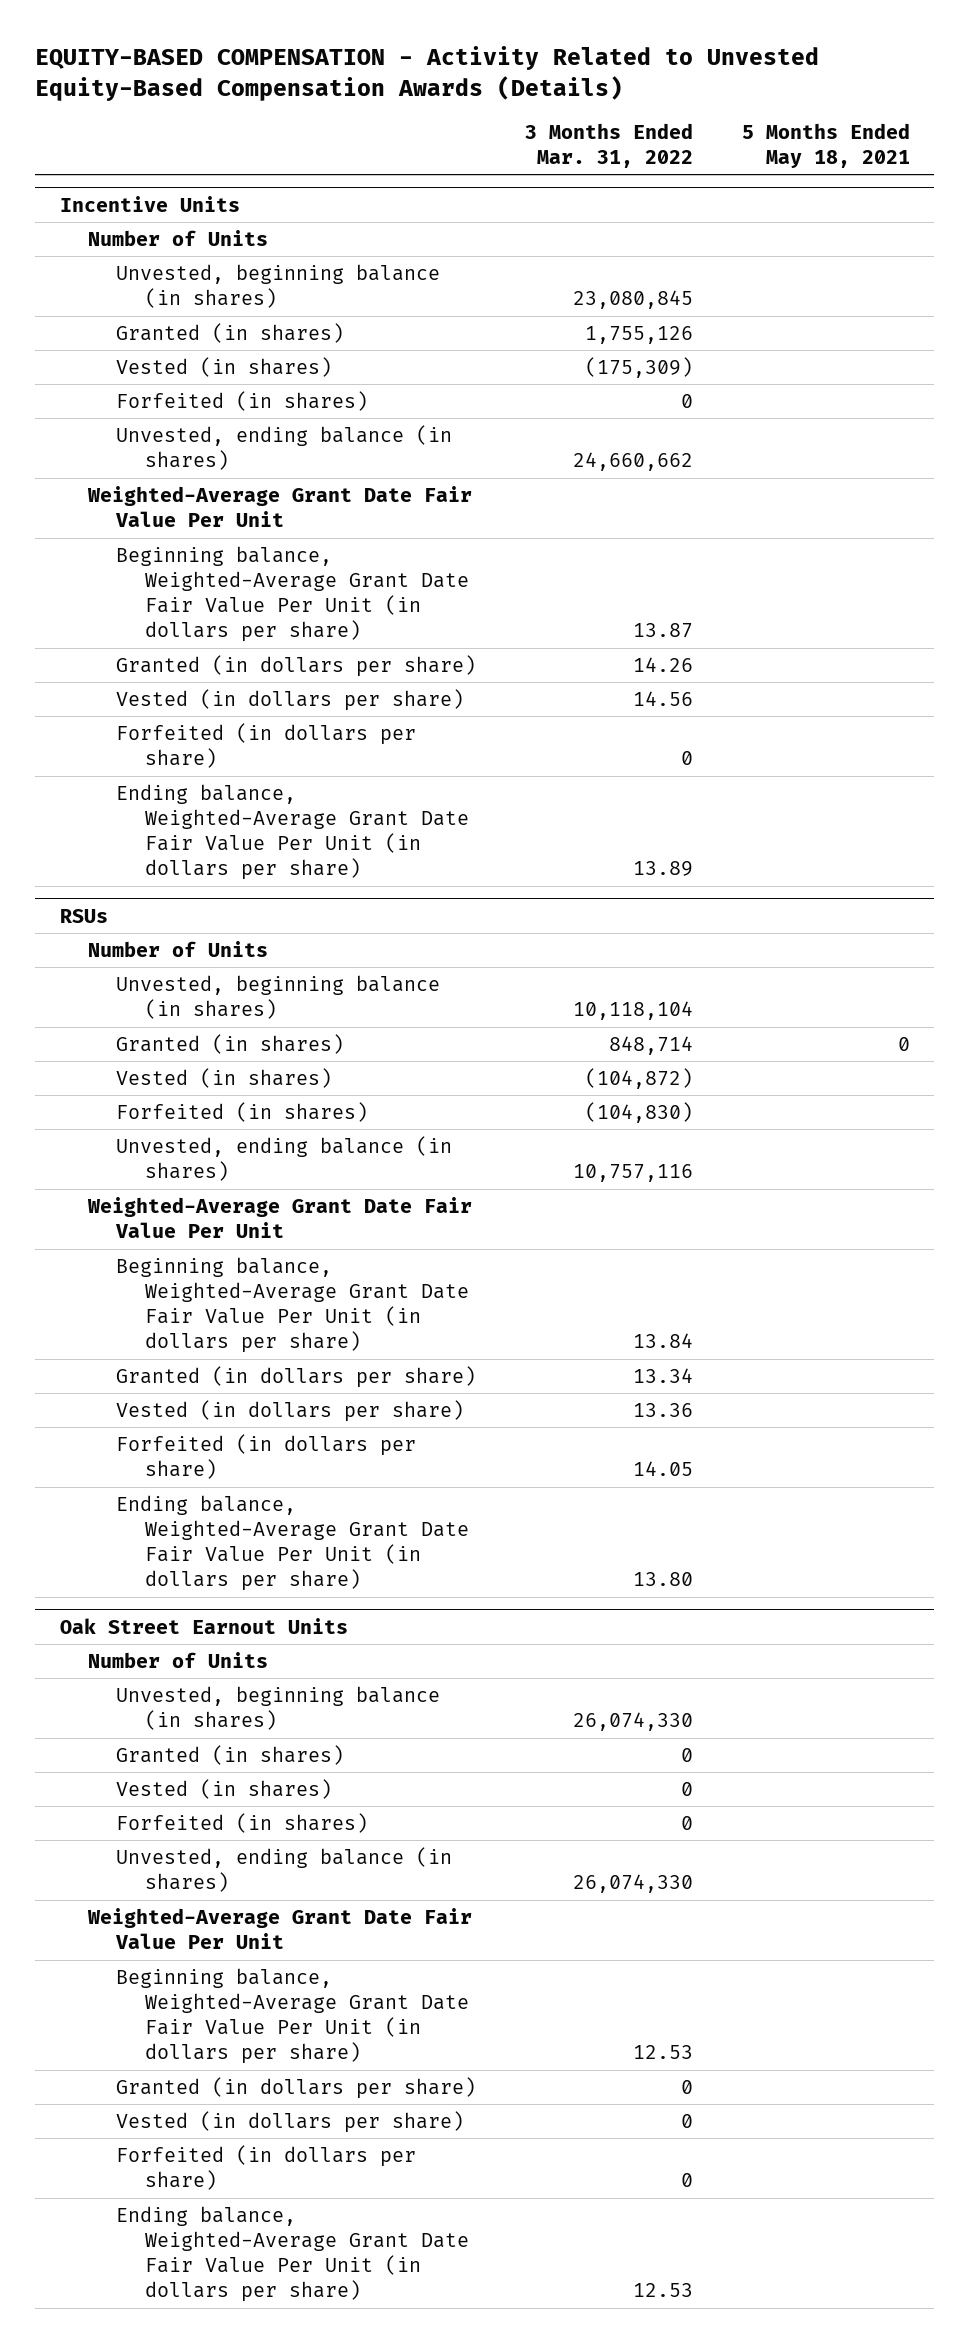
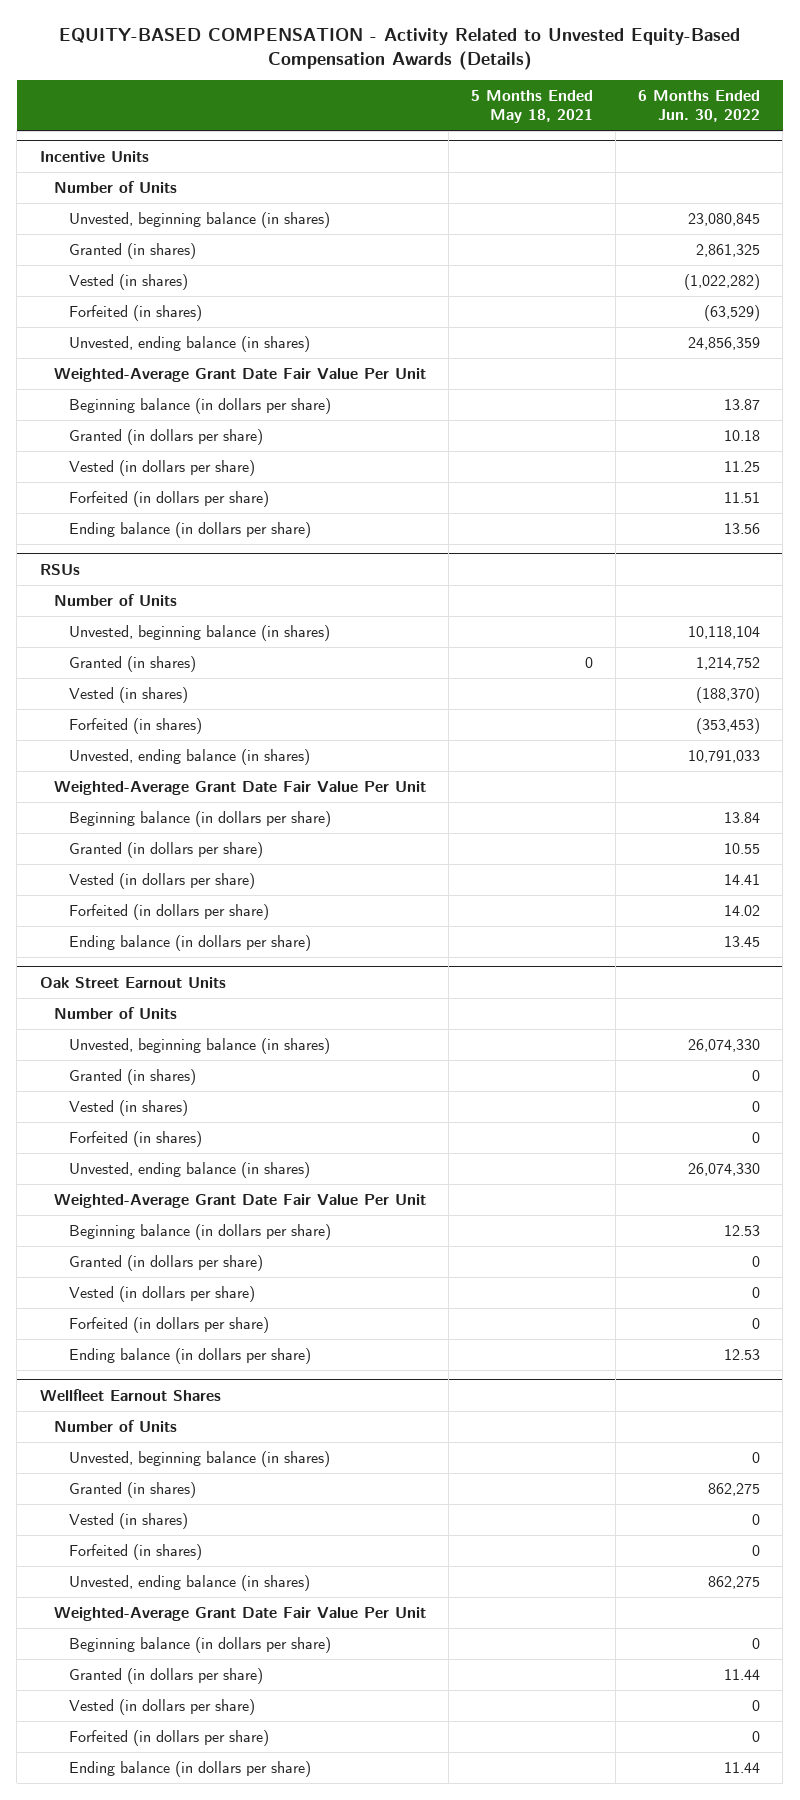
[525,122,694,169] 3 Months Ended Mar. 31, 2022 -> none
none -> [638,89,761,123] 6 Months Ended Jun. 30, 2022
[116,545,469,643] Beginning balance, Weighted-Average Grant Date Fair Value Per Unit (in dollars per share) -> [68,397,331,414] Beginning balance (in dollars per share)
[116,783,469,881] Ending balance, Weighted-Average Grant Date Fair Value Per Unit (in dollars per share) -> [68,521,311,538] Ending balance (in dollars per share)
[116,1256,469,1354] Beginning balance, Weighted-Average Grant Date Fair Value Per Unit (in dollars per share) -> [68,810,331,827] Beginning balance (in dollars per share)
[116,1494,469,1592] Ending balance, Weighted-Average Grant Date Fair Value Per Unit (in dollars per share) -> [68,934,311,951] Ending balance (in dollars per share)
[116,1967,469,2065] Beginning balance, Weighted-Average Grant Date Fair Value Per Unit (in dollars per share) -> [68,1223,331,1240] Beginning balance (in dollars per share)
[116,2205,469,2303] Ending balance, Weighted-Average Grant Date Fair Value Per Unit (in dollars per share) -> [68,1347,311,1364] Ending balance (in dollars per share)
none -> [39,1388,221,1401] Wellfleet Earnout Shares
none -> [54,1419,178,1432] Number of Units
none -> [68,1450,330,1467] Unvested, beginning balance (in shares)
none -> [68,1481,196,1498] Granted (in shares)
none -> [68,1512,188,1529] Vested (in shares)
none -> [68,1543,202,1560] Forfeited (in shares)
none -> [68,1574,310,1591] Unvested, ending balance (in shares)
none -> [54,1606,427,1621] Weighted-Average Grant Date Fair Value Per Unit
none -> [68,1636,331,1653] Beginning balance (in dollars per share)
none -> [68,1667,263,1684] Granted (in dollars per share)
none -> [68,1698,255,1715] Vested (in dollars per share)
none -> [68,1729,269,1746] Forfeited (in dollars per share)
none -> [68,1760,311,1777] Ending balance (in dollars per share)

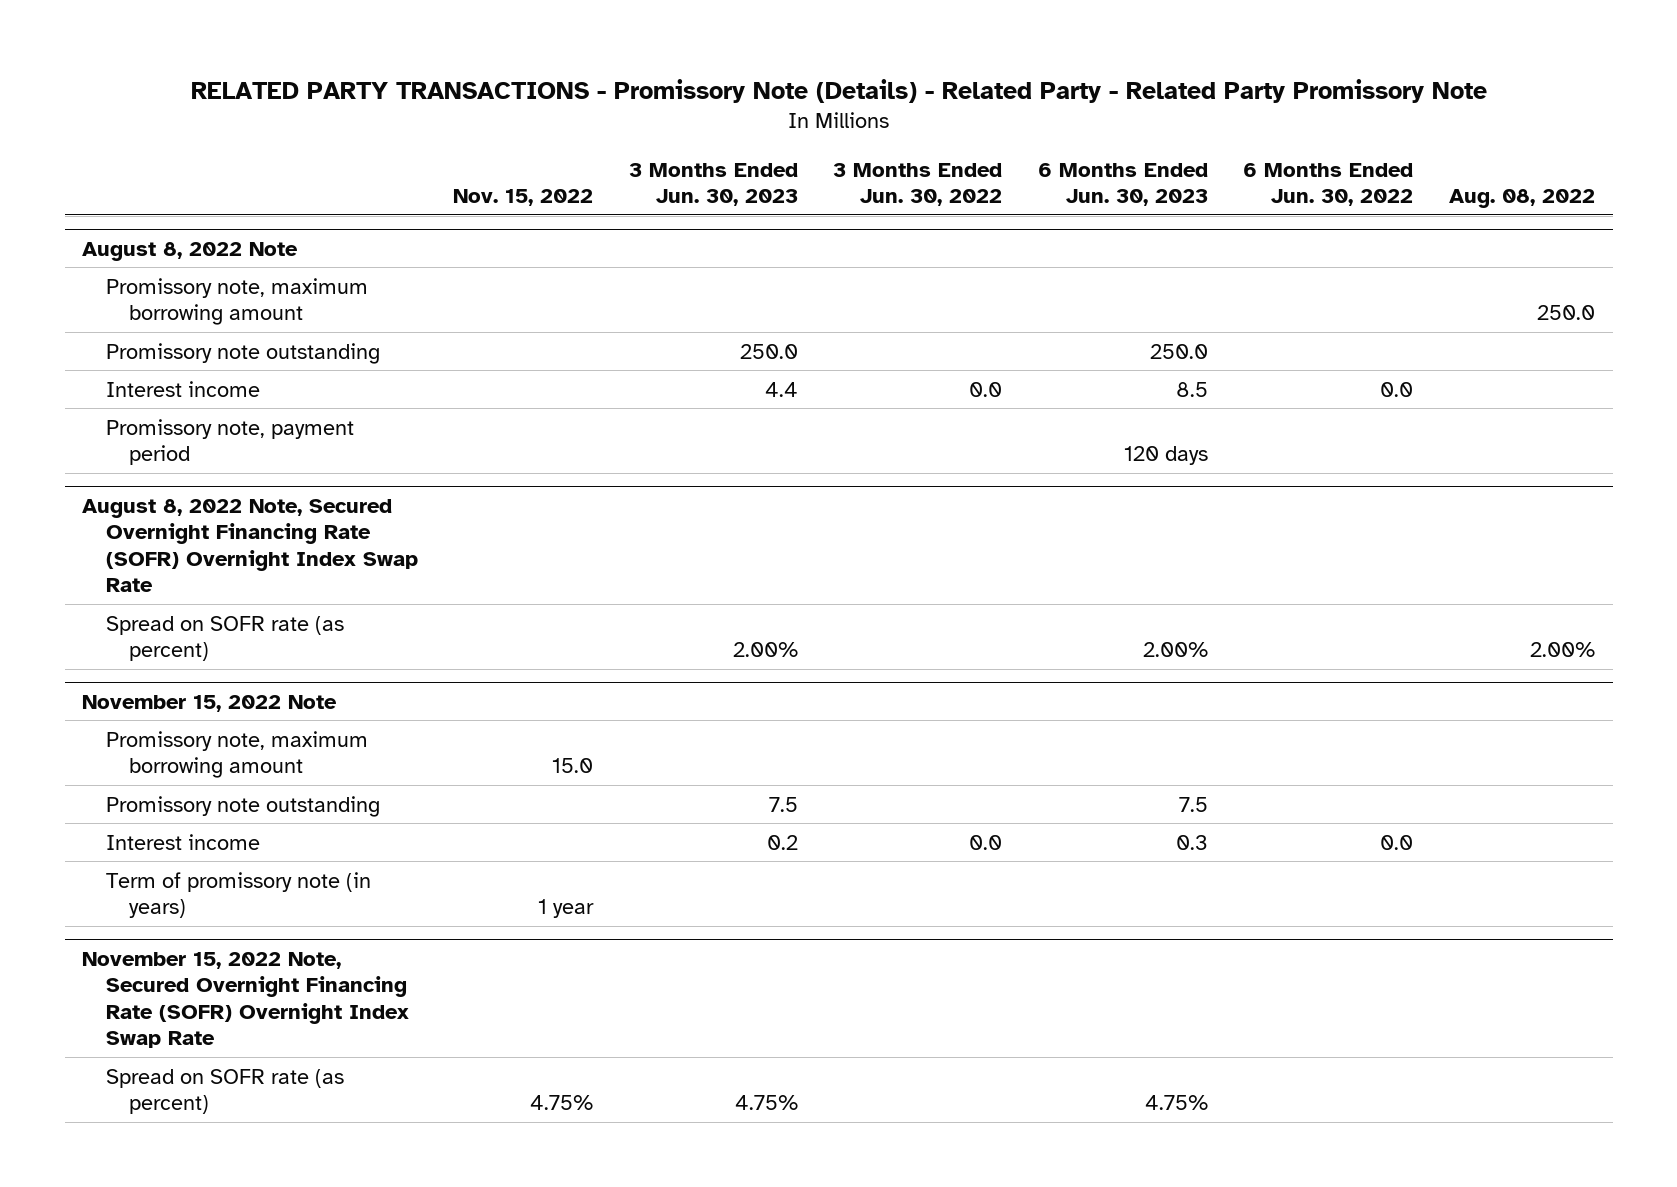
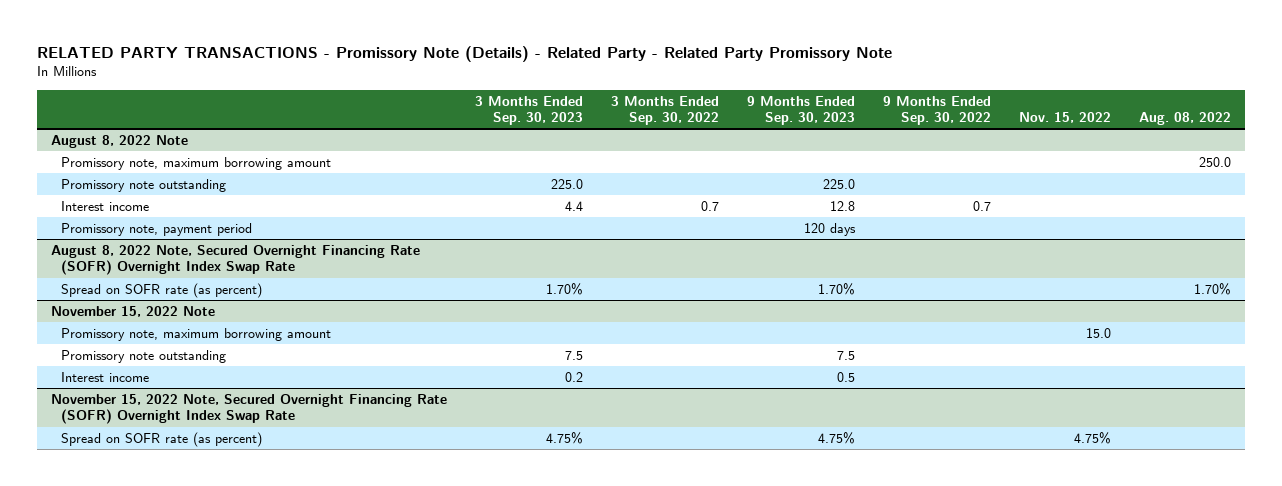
[628,162,798,207] 3 Months Ended Jun. 30, 2023 -> none
[833,162,1003,207] 3 Months Ended Jun. 30, 2022 -> none
[1037,162,1208,207] 6 Months Ended Jun. 30, 2023 -> none
[1243,162,1414,207] 6 Months Ended Jun. 30, 2022 -> none
none -> [474,95,583,126] 3 Months Ended Sep. 30, 2023
none -> [610,95,719,126] 3 Months Ended Sep. 30, 2022
none -> [746,95,855,126] 9 Months Ended Sep. 30, 2023
none -> [883,95,992,126] 9 Months Ended Sep. 30, 2022
[1530,642,1596,658] 2.00% -> [1194,282,1232,295] 1.70%
[105,871,371,919] Term of promissory note (in years) -> none

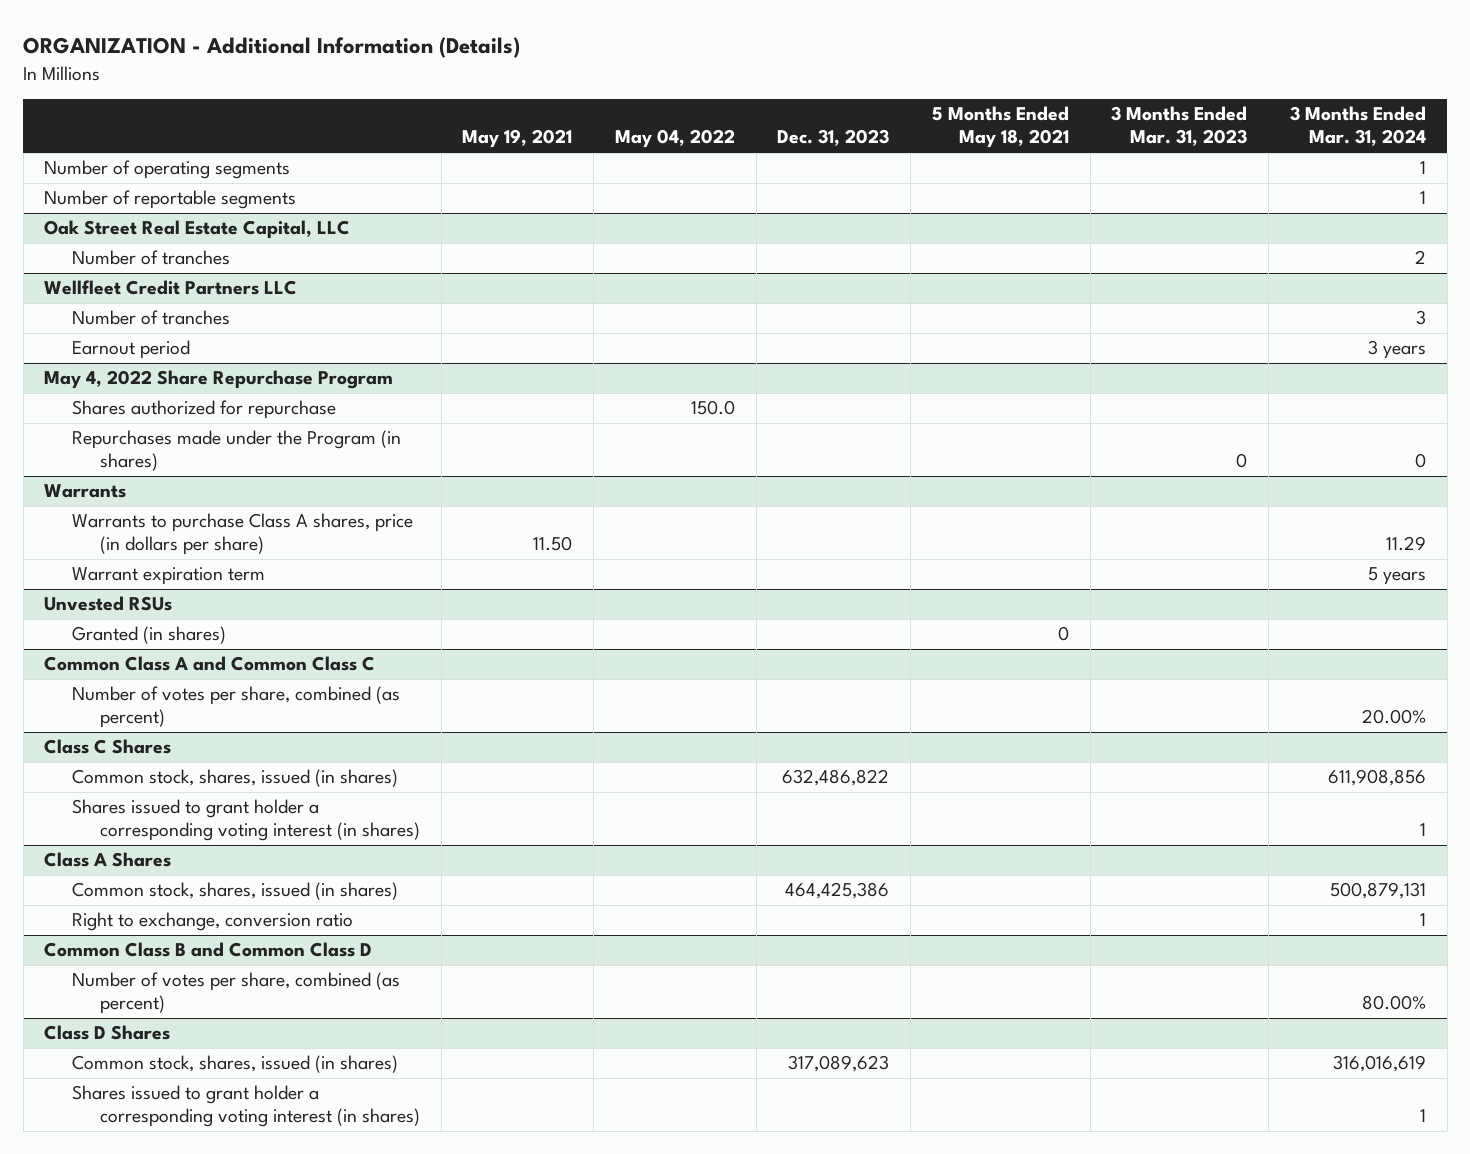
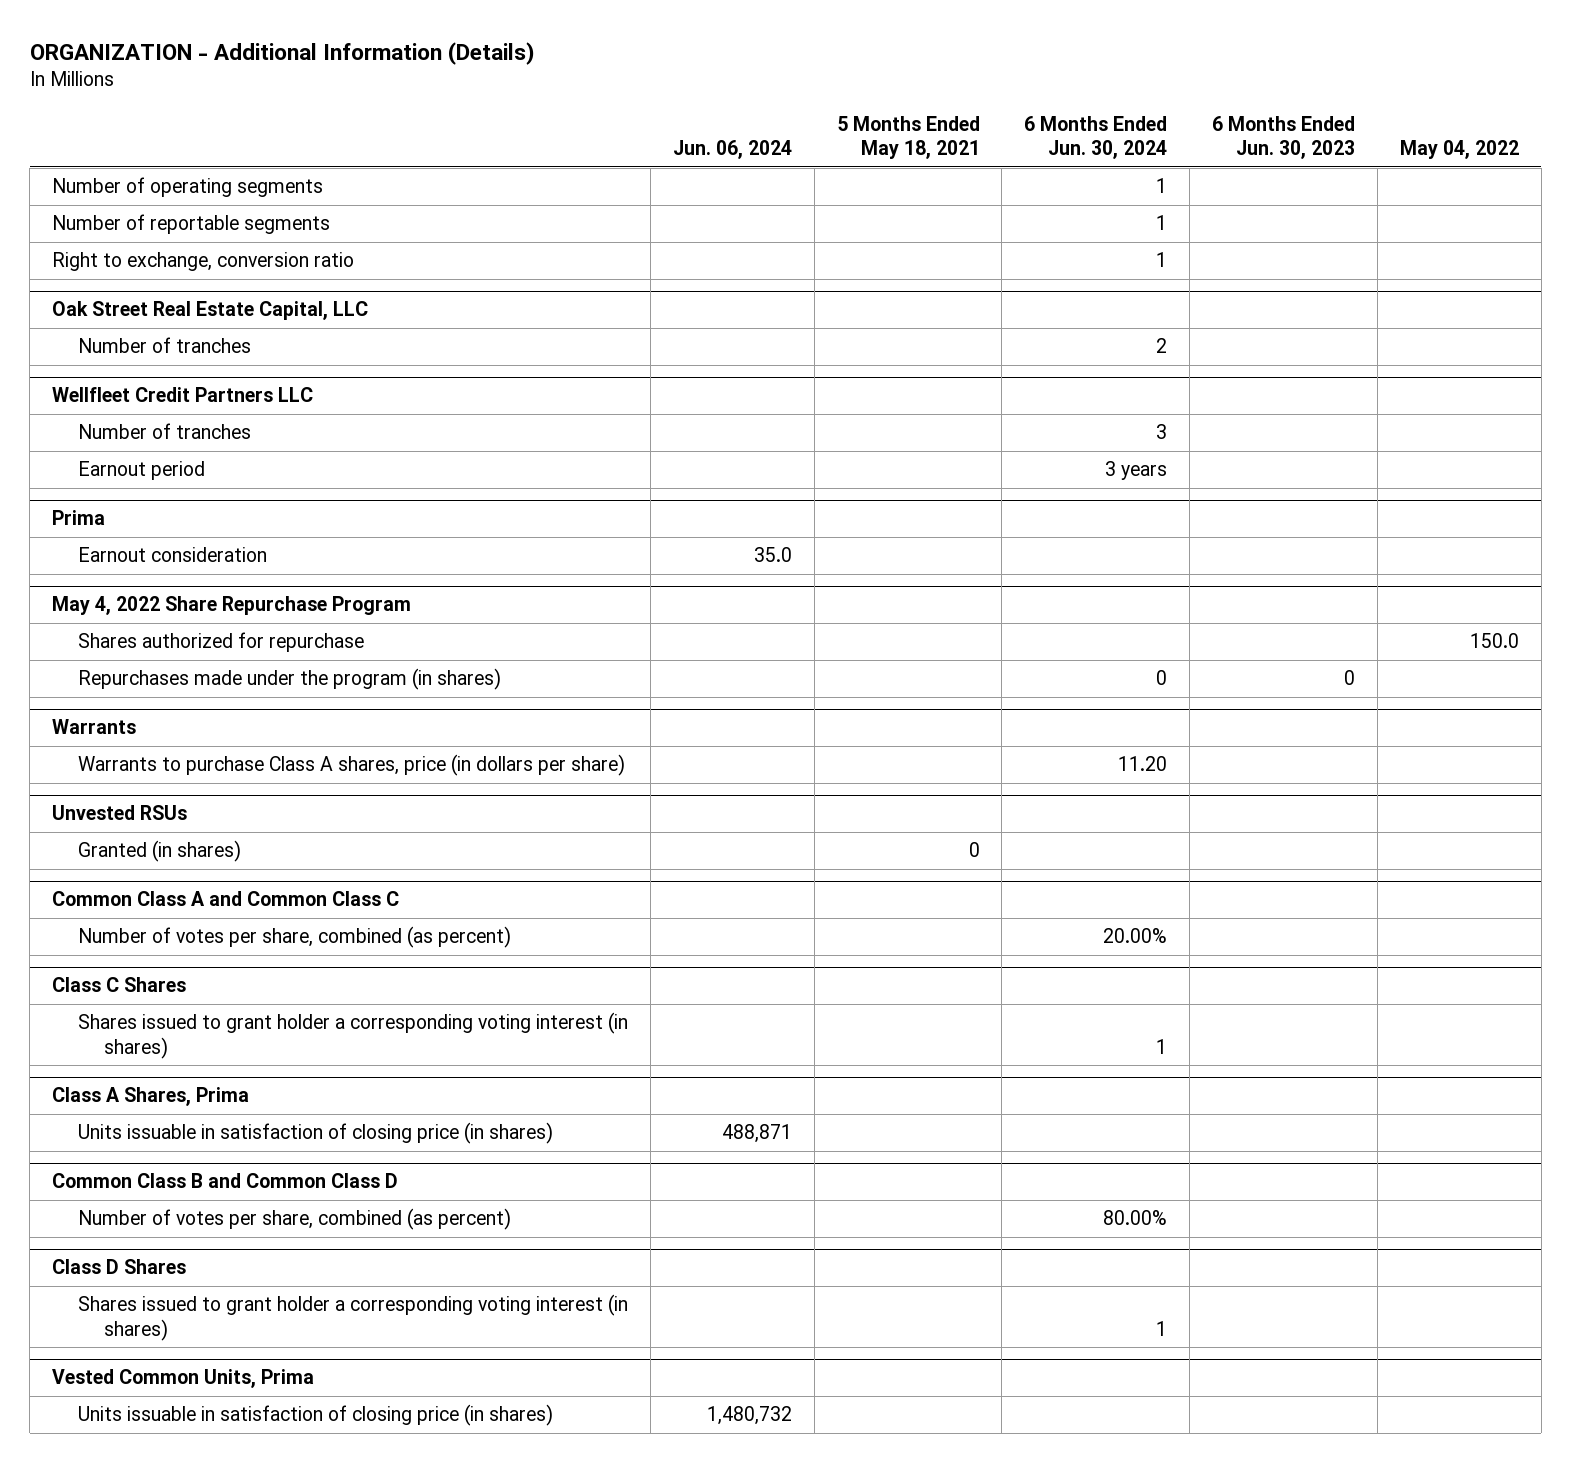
[462,129,573,149] May 19, 2021 -> none
[777,129,890,147] Dec. 31, 2023 -> none
[1111,106,1248,147] 3 Months Ended Mar. 31, 2023 -> none
[1289,106,1426,147] 3 Months Ended Mar. 31, 2024 -> none
none -> [672,140,792,160] Jun. 06, 2024
none -> [1024,115,1168,160] 6 Months Ended Jun. 30, 2024
none -> [1212,115,1356,160] 6 Months Ended Jun. 30, 2023
none -> [52,252,355,272] Right to exchange, conversion ratio
none -> [52,510,106,526] Prima
none -> [78,547,268,563] Earnout consideration
[72,430,402,472] Repurchases made under the Program (in shares) -> [78,668,502,691] Repurchases made under the program (in shares)
[72,567,266,586] Warrant expiration term -> none
[72,769,399,788] Common stock, shares, issued (in shares) -> none
[72,882,399,901] Common stock, shares, issued (in shares) -> none
[72,912,354,932] Right to exchange, conversion ratio -> none
[44,852,172,868] Class A Shares -> [52,1087,250,1107] Class A Shares, Prima
none -> [78,1122,554,1145] Units issuable in satisfaction of closing price (in shares)
[72,1055,399,1074] Common stock, shares, issued (in shares) -> none
none -> [52,1369,315,1389] Vested Common Units, Prima
none -> [78,1404,554,1427] Units issuable in satisfaction of closing price (in shares)

